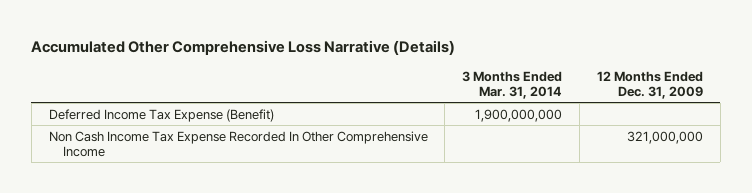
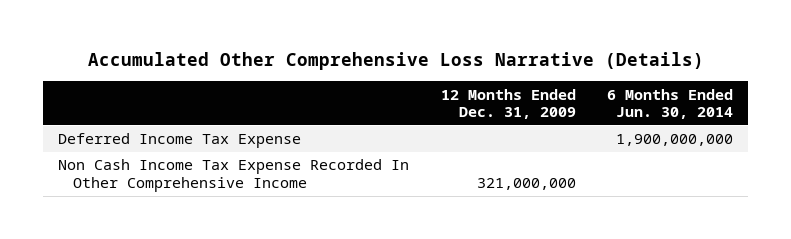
[462,70,563,99] 3 Months Ended Mar. 31, 2014 -> none
none -> [606,88,733,120] 6 Months Ended Jun. 30, 2014
[48,108,274,122] Deferred Income Tax Expense (Benefit) -> [58,133,302,149] Deferred Income Tax Expense

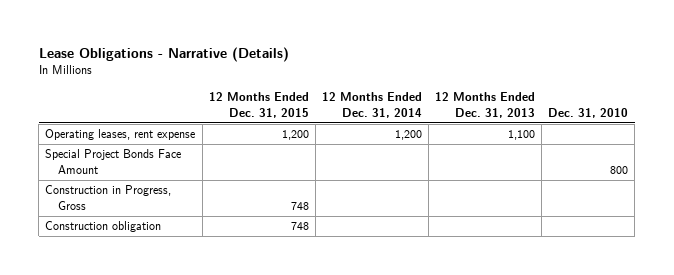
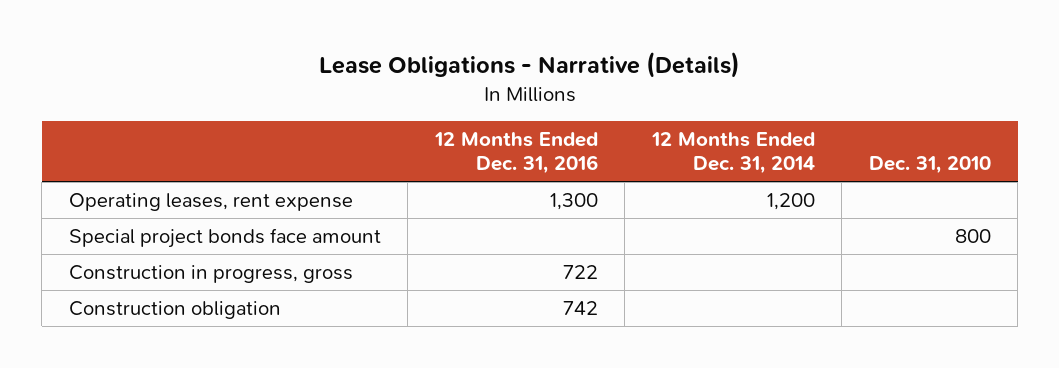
[208,91,309,118] 12 Months Ended Dec. 31, 2015 -> none
[435,91,536,118] 12 Months Ended Dec. 31, 2013 -> none
none -> [433,131,598,175] 12 Months Ended Dec. 31, 2016
[45,149,182,175] Special Project Bonds Face Amount -> [68,227,381,248] Special project bonds face amount
[45,185,172,211] Construction in Progress, Gross -> [68,264,353,283] Construction in progress, gross

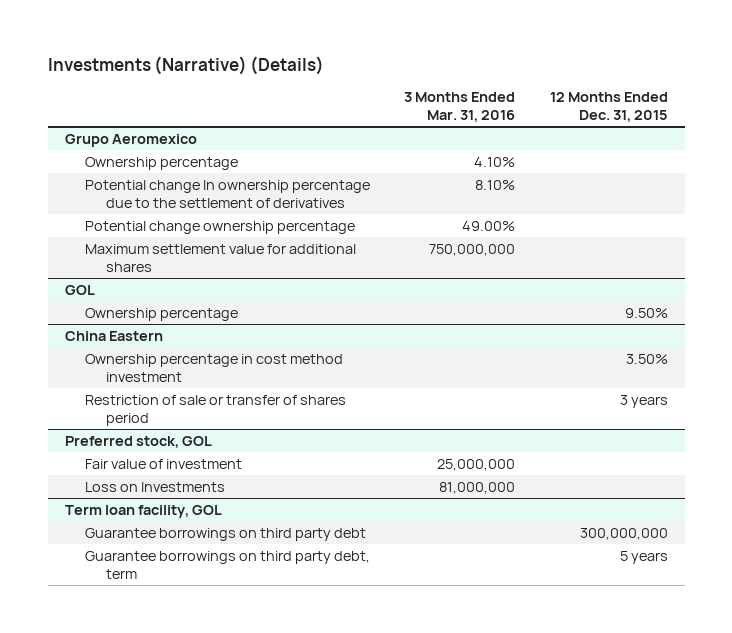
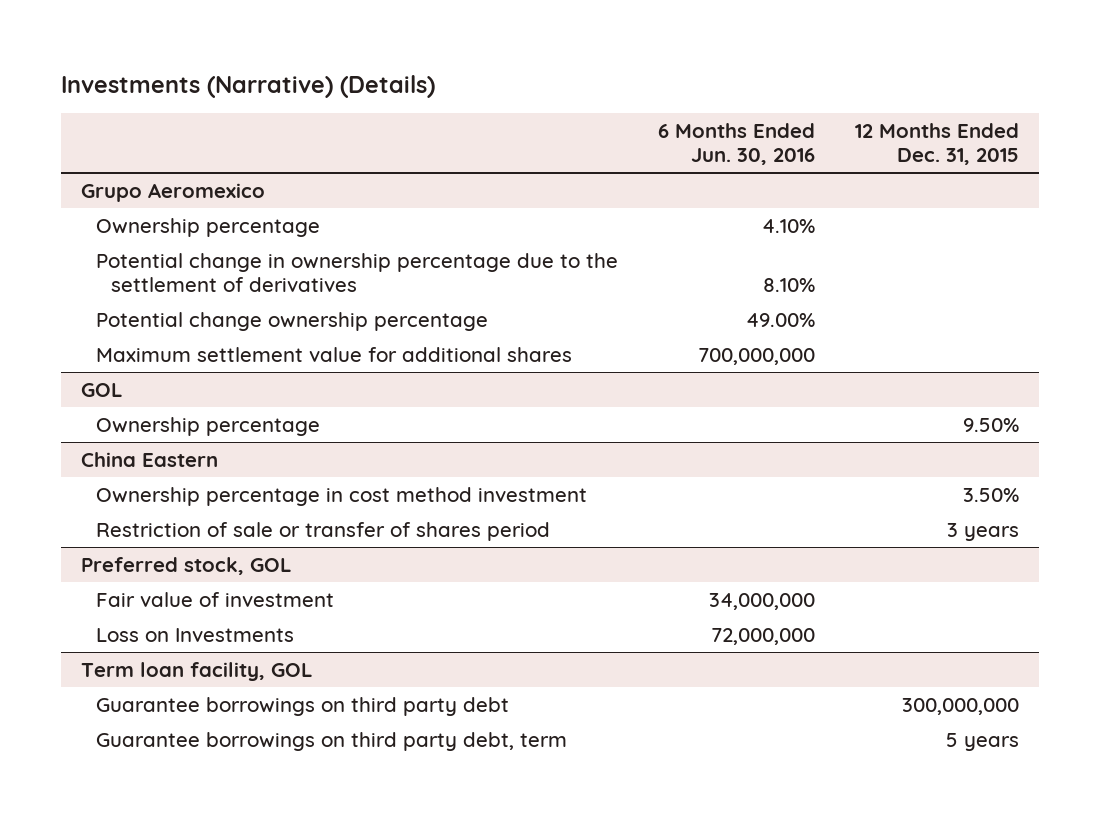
[404,92,516,123] 3 Months Ended Mar. 31, 2016 -> none
none -> [658,122,816,166] 6 Months Ended Jun. 30, 2016
[85,179,371,208] Potential change In ownership percentage due to the settlement of derivatives -> [96,252,619,293] Potential change in ownership percentage due to the settlement of derivatives

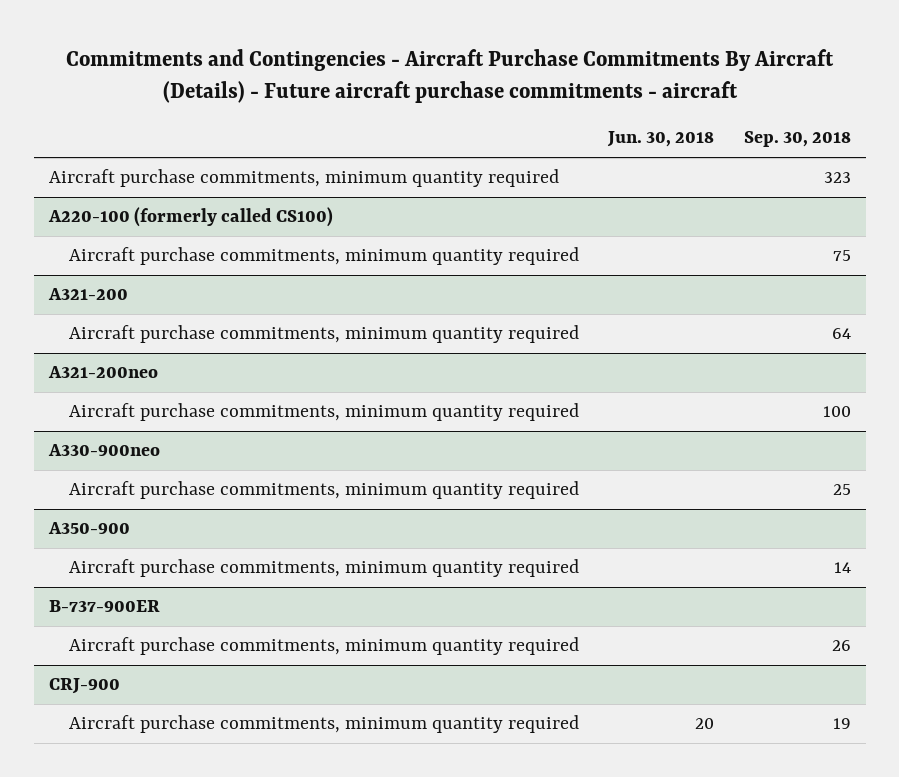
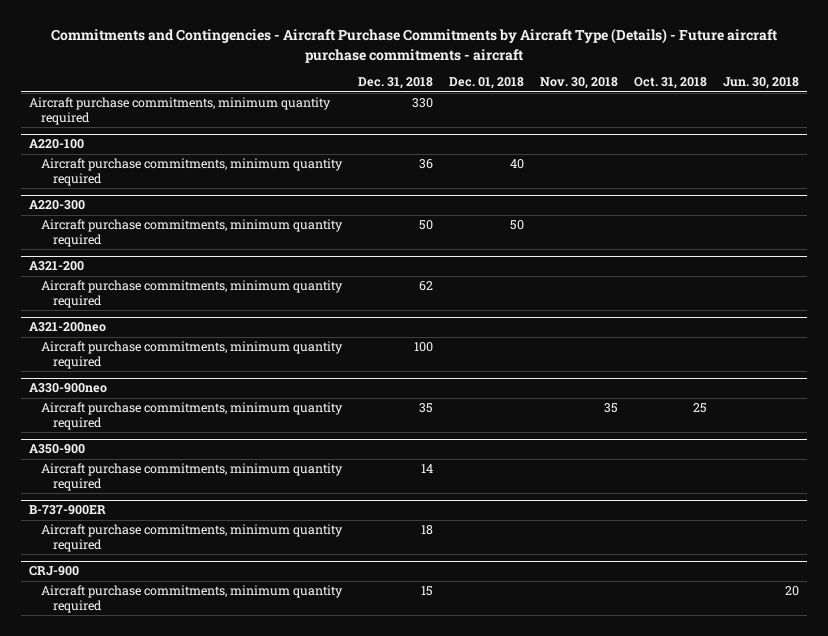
[65,48,834,103] Commitments and Contingencies - Aircraft Purchase Commitments By Aircraft (Details) - Future aircraft purchase commitments - aircraft -> [51,28,778,63] Commitments and Contingencies - Aircraft Purchase Commitments by Aircraft Type (Details) - Future aircraft purchase commitments - aircraft
[743,131,851,148] Sep. 30, 2018 -> none
none -> [358,77,434,90] Dec. 31, 2018
none -> [449,77,525,90] Dec. 01, 2018
none -> [540,77,619,90] Nov. 30, 2018
none -> [633,77,707,90] Oct. 31, 2018
[47,207,333,228] A220-100 (formerly called CS100) -> [29,139,85,150] A220-100
none -> [29,200,86,211] A220-300
none -> [41,219,344,247] Aircraft purchase commitments, minimum quantity required

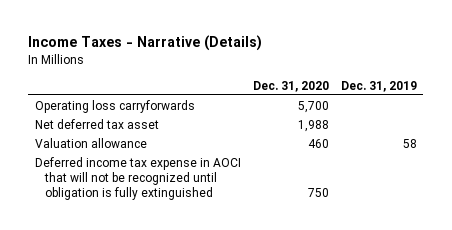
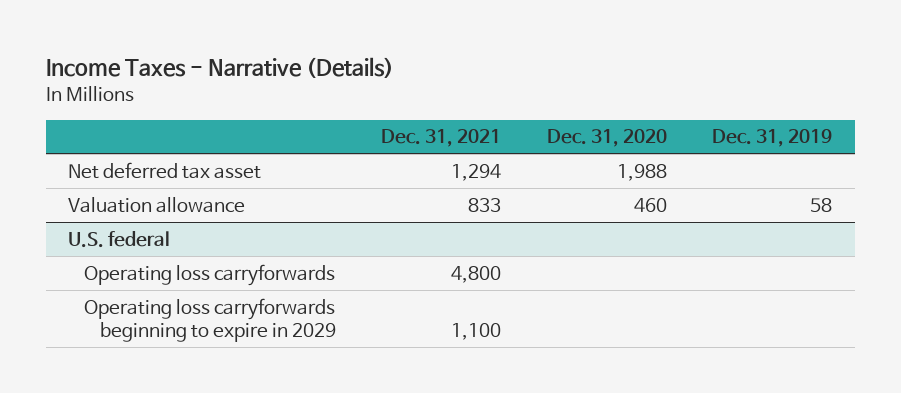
none -> [381,129,502,148] Dec. 31, 2021
[34,99,195,113] Operating loss carryforwards -> none
[34,156,241,200] Deferred income tax expense in AOCI that will not be recognized until obligation is fully extinguished -> none
none -> [68,230,171,248] U.S. federal
none -> [84,263,336,286] Operating loss carryforwards
none -> [84,297,336,342] Operating loss carryforwards beginning to expire in 2029

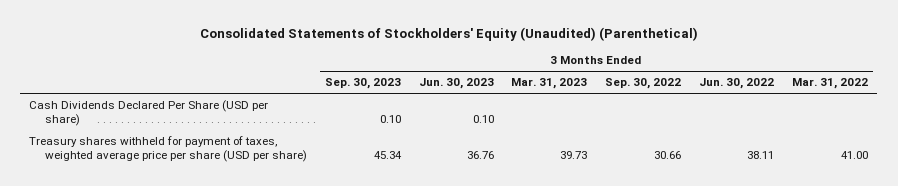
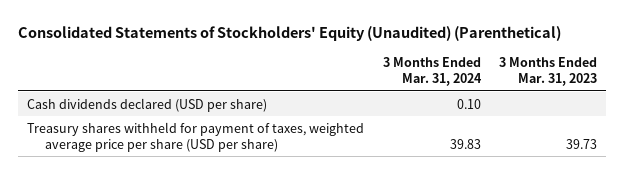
[324,78,401,90] Sep. 30, 2023 -> none
[418,78,494,90] Jun. 30, 2023 -> none
[605,78,682,90] Sep. 30, 2022 -> none
[699,78,775,90] Jun. 30, 2022 -> none
[792,78,869,90] Mar. 31, 2022 -> none
none -> [382,57,482,87] 3 Months Ended Mar. 31, 2024
[29,100,269,127] Cash Dividends Declared Per Share (USD per share) -> [27,97,268,112] Cash dividends declared (USD per share)

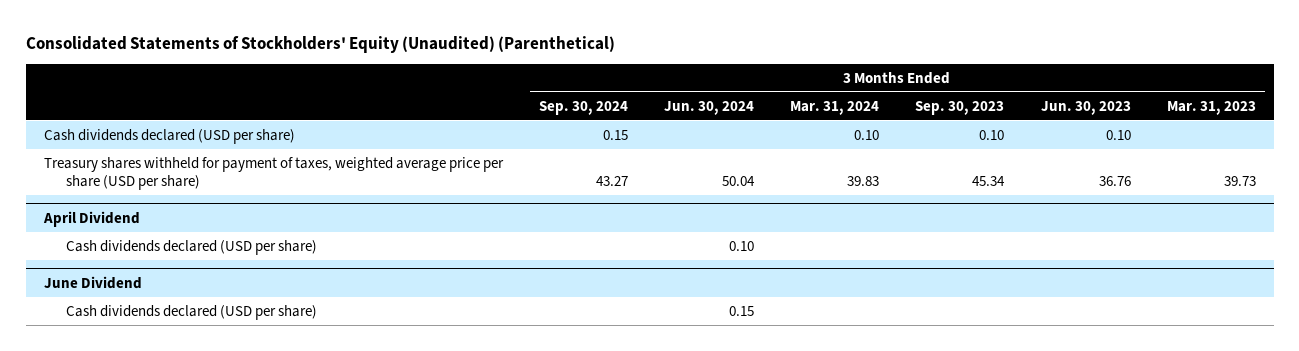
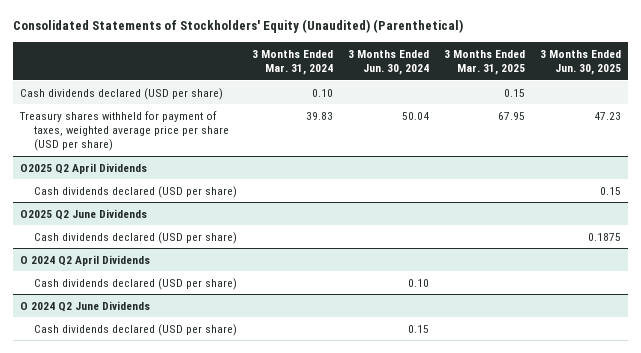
[538,100,628,115] Sep. 30, 2024 -> none
[915,100,1005,115] Sep. 30, 2023 -> none
[1040,100,1131,115] Jun. 30, 2023 -> none
[1166,100,1256,115] Mar. 31, 2023 -> none
none -> [443,49,525,76] 3 Months Ended Mar. 31, 2025
none -> [539,49,621,76] 3 Months Ended Jun. 30, 2025
none -> [20,162,148,174] O2025 Q2 April Dividends
none -> [33,185,237,198] Cash dividends declared (USD per share)
none -> [20,208,148,220] O2025 Q2 June Dividends
none -> [33,231,237,244] Cash dividends declared (USD per share)
[42,210,140,227] April Dividend -> [20,254,151,266] O 2024 Q2 April Dividends
[43,275,142,289] June Dividend -> [20,300,151,312] O 2024 Q2 June Dividends

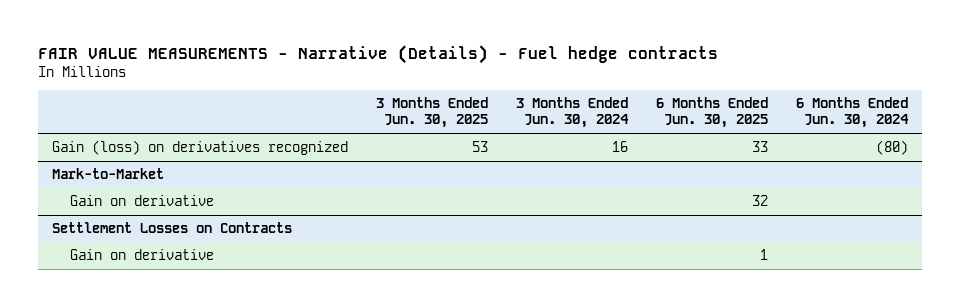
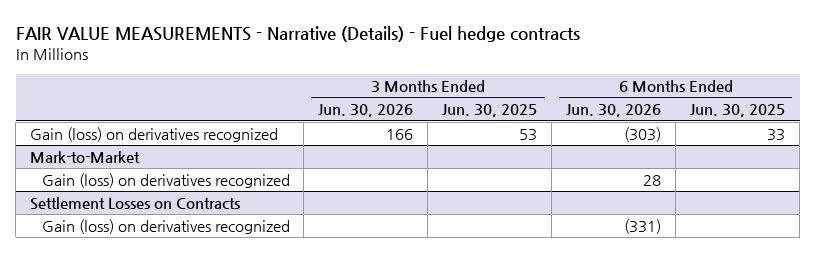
[516,96,630,129] 3 Months Ended Jun. 30, 2024 -> none
[796,96,910,129] 6 Months Ended Jun. 30, 2024 -> none
none -> [318,104,414,118] Jun. 30, 2026
none -> [566,104,662,118] Jun. 30, 2026
[69,195,214,207] Gain on derivative -> none
none -> [41,172,290,188] Gain (loss) on derivatives recognized
[69,249,214,261] Gain on derivative -> none
none -> [41,218,290,234] Gain (loss) on derivatives recognized

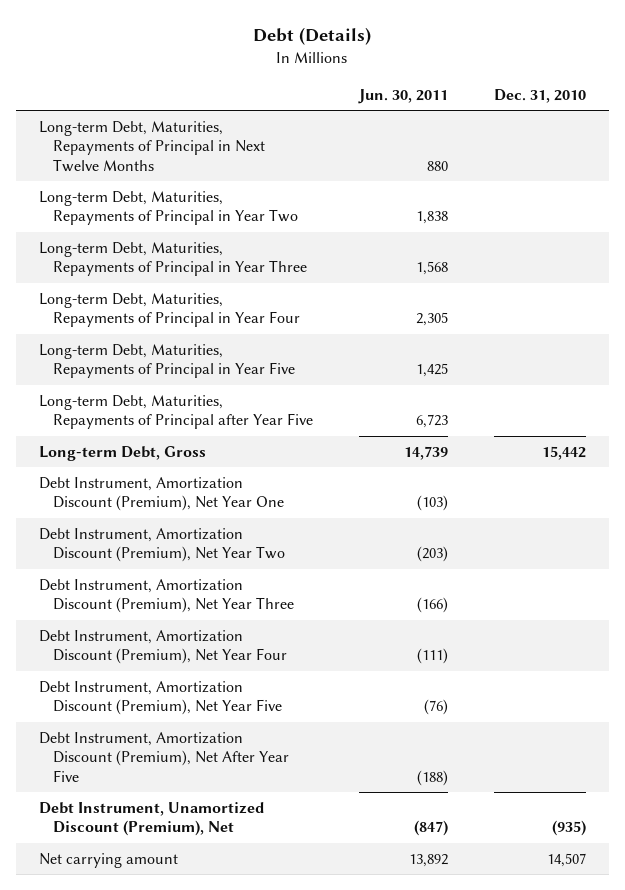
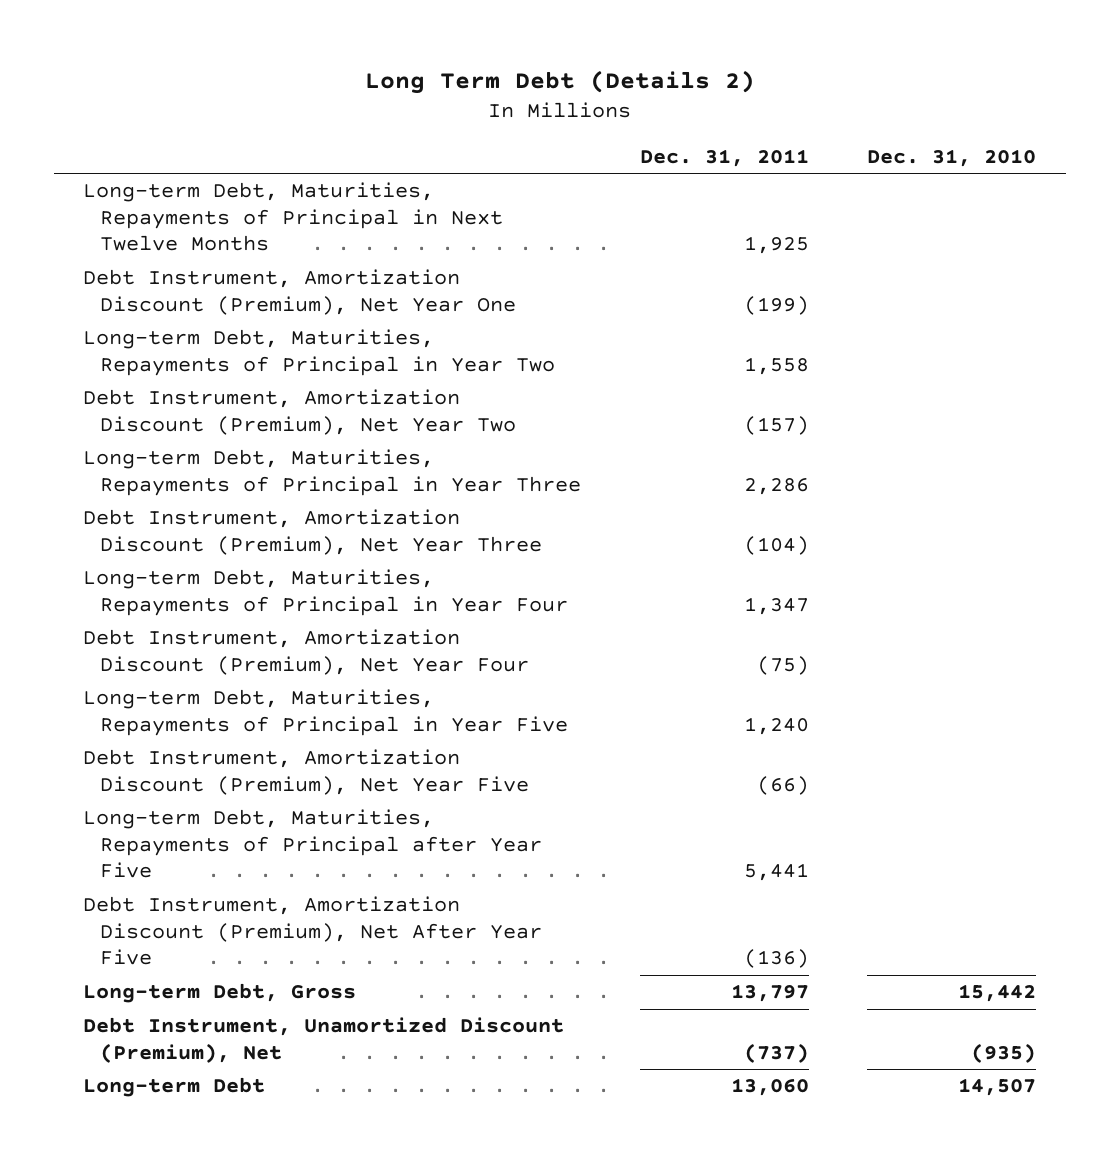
[253,27,372,46] Debt (Details) -> [364,69,755,94] Long Term Debt (Details 2)
[357,88,448,104] Jun. 30, 2011 -> none
none -> [639,148,809,167] Dec. 31, 2011
[39,190,299,226] Long-term Debt, Maturities, Repayments of Principal in Year Two -> [83,329,555,376] Long-term Debt, Maturities, Repayments of Principal in Year Two
[39,241,308,277] Long-term Debt, Maturities, Repayments of Principal in Year Three -> [83,449,581,496] Long-term Debt, Maturities, Repayments of Principal in Year Three
[39,292,301,328] Long-term Debt, Maturities, Repayments of Principal in Year Four -> [83,569,568,616] Long-term Debt, Maturities, Repayments of Principal in Year Four
[39,343,296,379] Long-term Debt, Maturities, Repayments of Principal in Year Five -> [83,689,568,736] Long-term Debt, Maturities, Repayments of Principal in Year Five
[39,394,314,430] Long-term Debt, Maturities, Repayments of Principal after Year Five -> [83,809,542,879] Long-term Debt, Maturities, Repayments of Principal after Year Five
[39,445,207,461] Long-term Debt, Gross -> [83,983,357,1004] Long-term Debt, Gross
[39,852,179,868] Net carrying amount -> [83,1077,266,1098] Long-term Debt

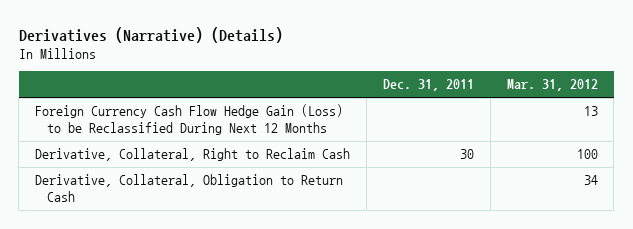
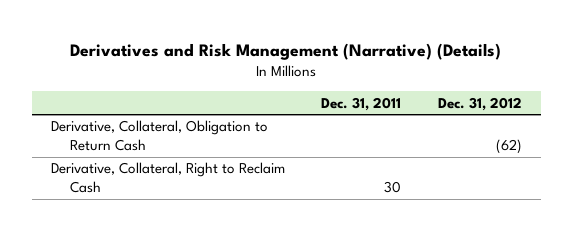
[18,26,283,43] Derivatives (Narrative) (Details) -> [70,42,502,60] Derivatives and Risk Management (Narrative) (Details)
[506,79,598,92] Mar. 31, 2012 -> none
none -> [438,96,523,111] Dec. 31, 2012
[35,104,344,136] Foreign Currency Cash Flow Hedge Gain (Loss) to be Reclassified During Next 12 Months -> none
[35,148,351,162] Derivative, Collateral, Right to Reclaim Cash -> [50,162,285,194] Derivative, Collateral, Right to Reclaim Cash

